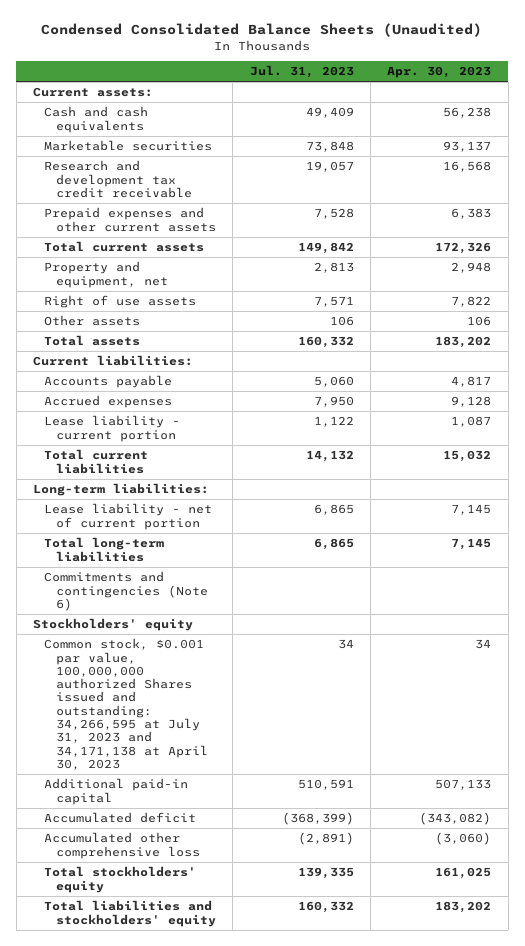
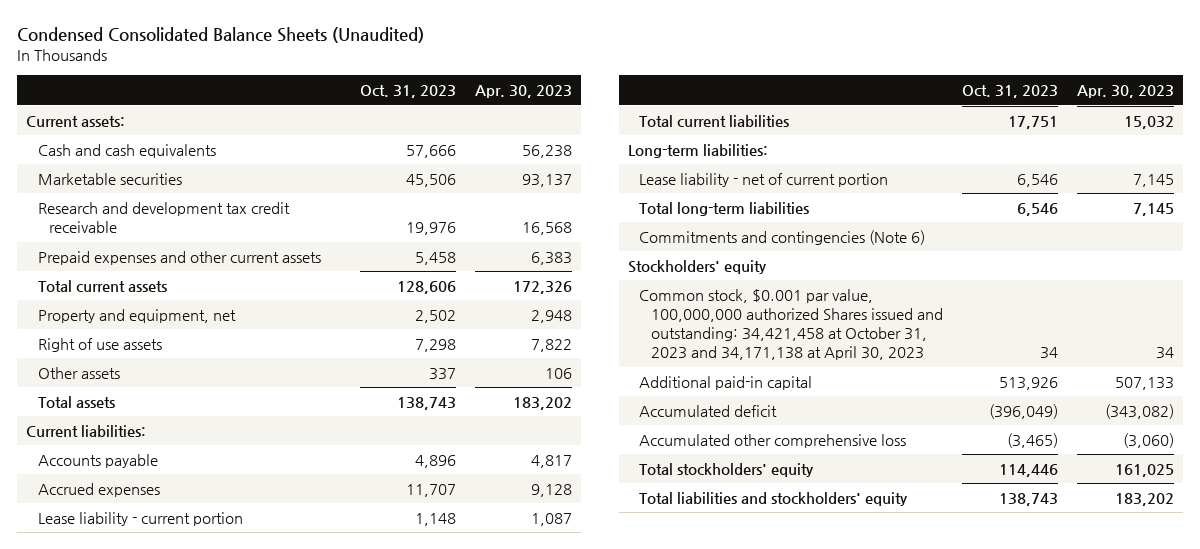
[249,65,354,79] Jul. 31, 2023 -> none
none -> [359,85,456,99] Oct. 31, 2023
[44,638,208,770] Common stock, $0.001 par value, 100,000,000 authorized Shares issued and outstanding: 34,266,595 at July 31, 2023 and 34,171,138 at April 30, 2023 -> [639,288,943,361] Common stock, $0.001 par value, 100,000,000 authorized Shares issued and outstanding: 34,421,458 at October 31, 2023 and 34,171,138 at April 30, 2023

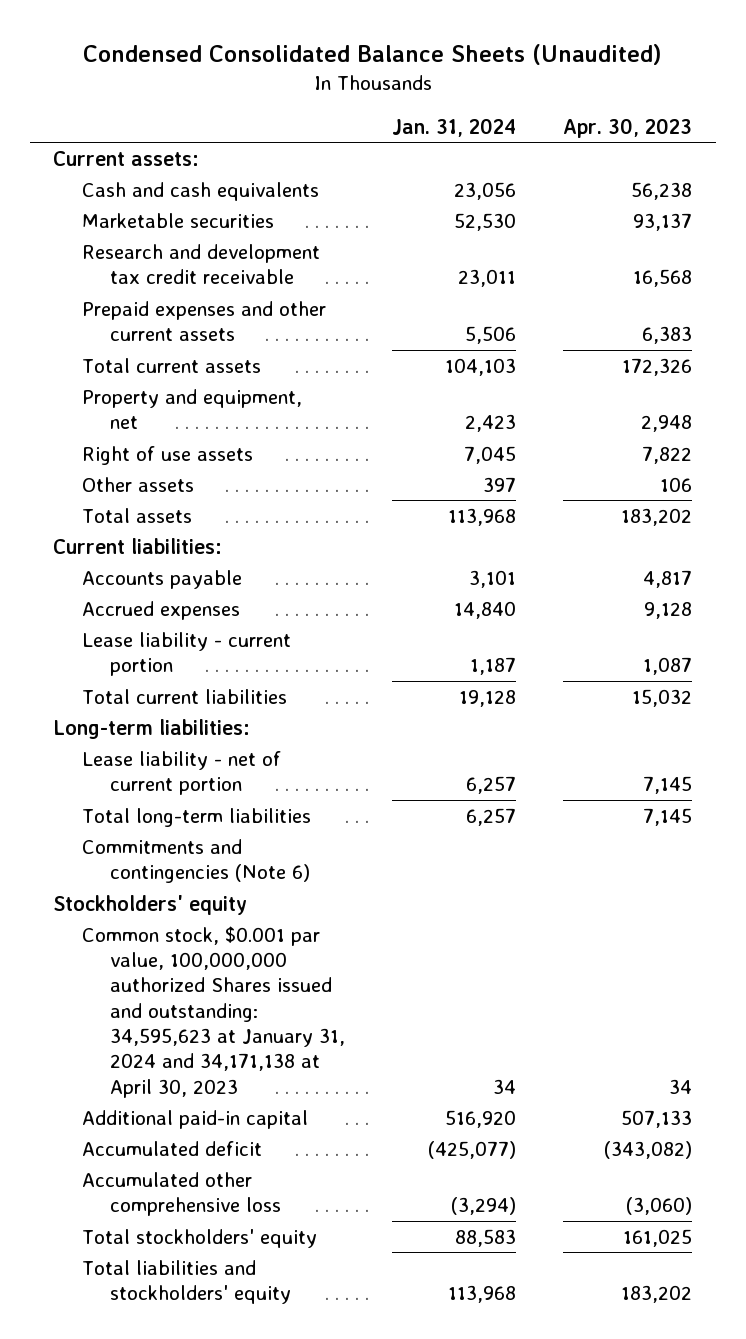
[359,85,456,99] Oct. 31, 2023 -> none
none -> [392,117,517,137] Jan. 31, 2024
[639,288,943,361] Common stock, $0.001 par value, 100,000,000 authorized Shares issued and outstanding: 34,421,458 at October 31, 2023 and 34,171,138 at April 30, 2023 -> [81,925,346,1098] Common stock, $0.001 par value, 100,000,000 authorized Shares issued and outstanding: 34,595,623 at January 31, 2024 and 34,171,138 at April 30, 2023

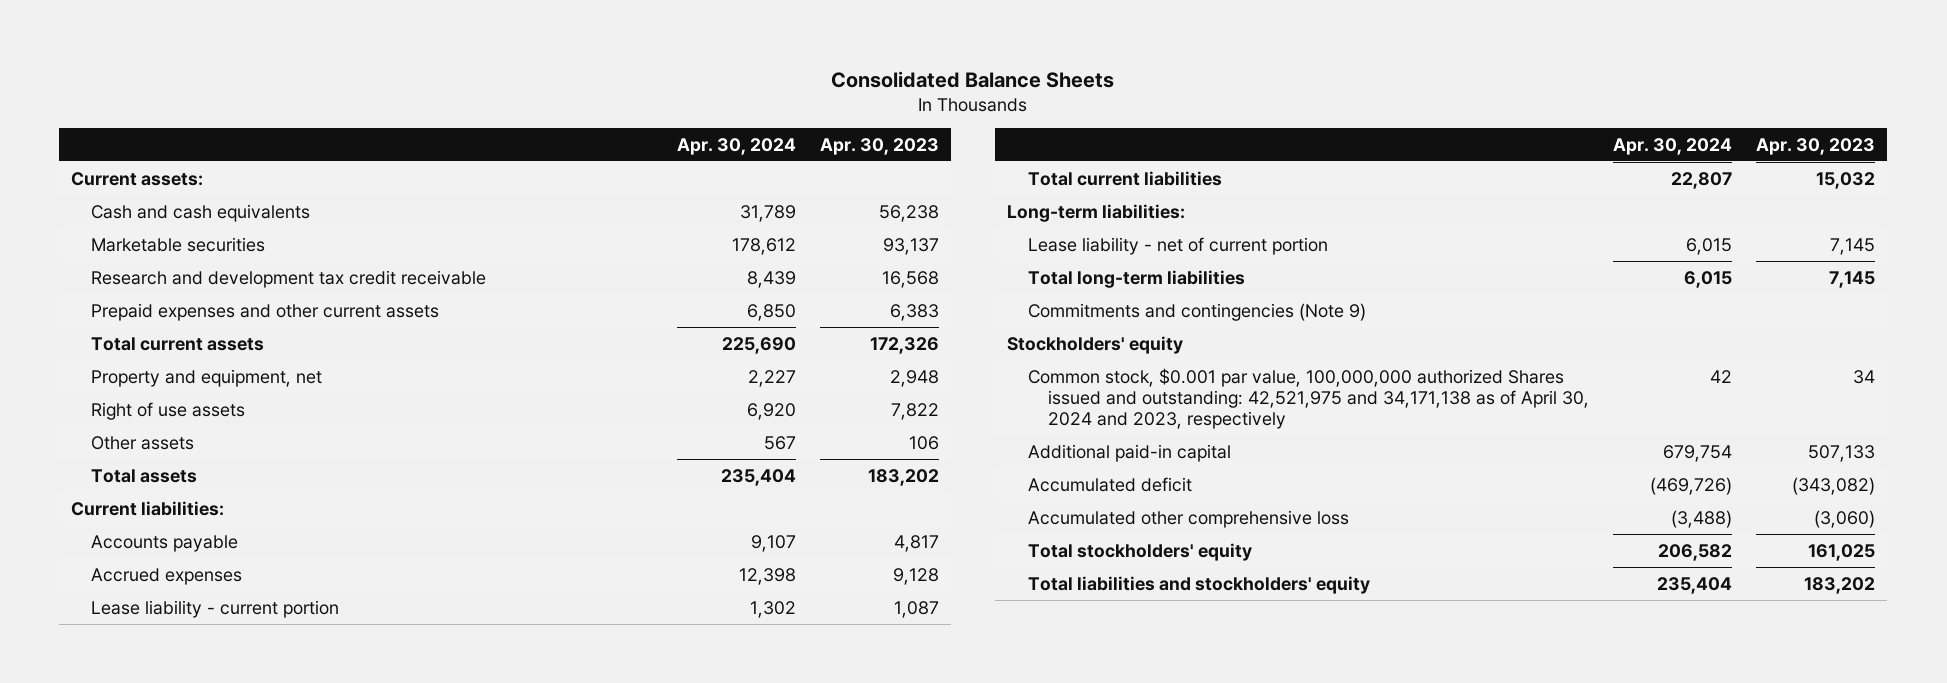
[82,44,662,66] Condensed Consolidated Balance Sheets (Unaudited) -> [831,70,1115,88] Consolidated Balance Sheets
[392,117,517,137] Jan. 31, 2024 -> none
none -> [676,137,796,155] Apr. 30, 2024
[81,838,311,884] Commitments and contingencies (Note 6) -> [1027,302,1366,321] Commitments and contingencies (Note 9)
[81,925,346,1098] Common stock, $0.001 par value, 100,000,000 authorized Shares issued and outstanding: 34,595,623 at January 31, 2024 and 34,171,138 at April 30, 2023 -> [1027,367,1590,429] Common stock, $0.001 par value, 100,000,000 authorized Shares issued and outstanding: 42,521,975 and 34,171,138 as of April 30, 2024 and 2023, respectively

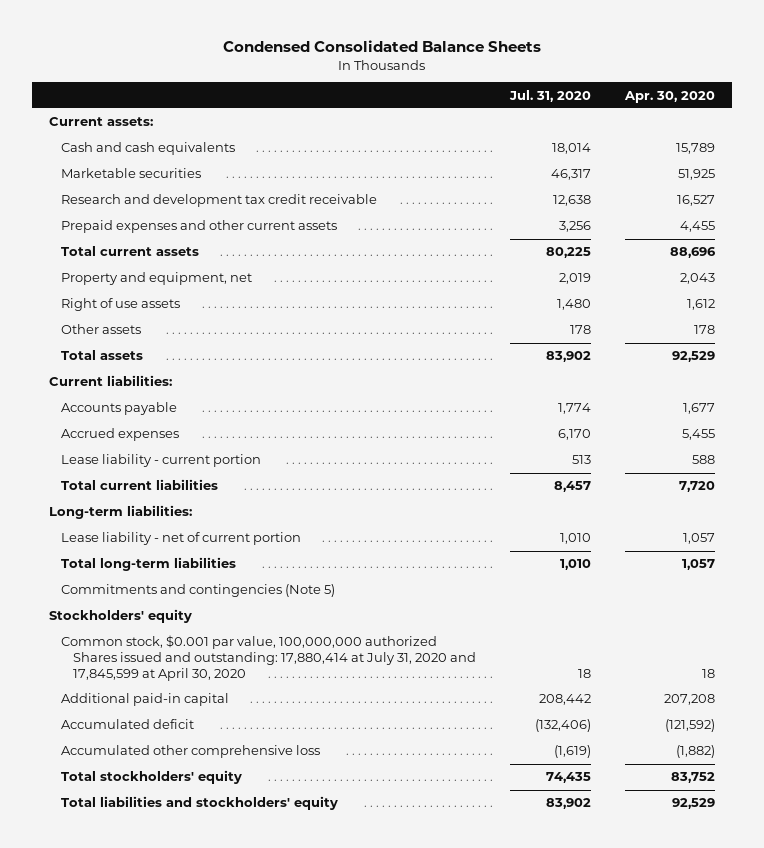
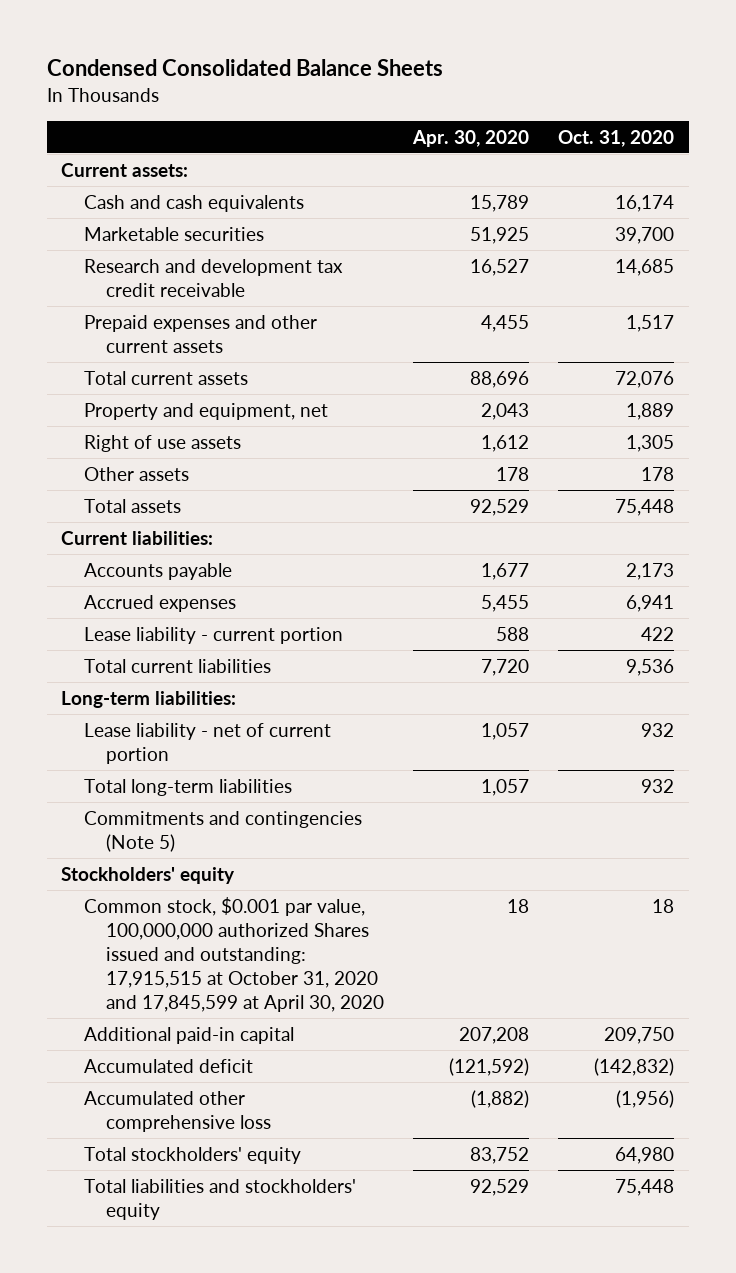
[508,89,591,102] Jul. 31, 2020 -> none
none -> [558,129,675,147] Oct. 31, 2020
[60,635,476,681] Common stock, $0.001 par value, 100,000,000 authorized Shares issued and outstanding: 17,880,414 at July 31, 2020 and 17,845,599 at April 30, 2020 -> [83,896,384,1012] Common stock, $0.001 par value, 100,000,000 authorized Shares issued and outstanding: 17,915,515 at October 31, 2020 and 17,845,599 at April 30, 2020

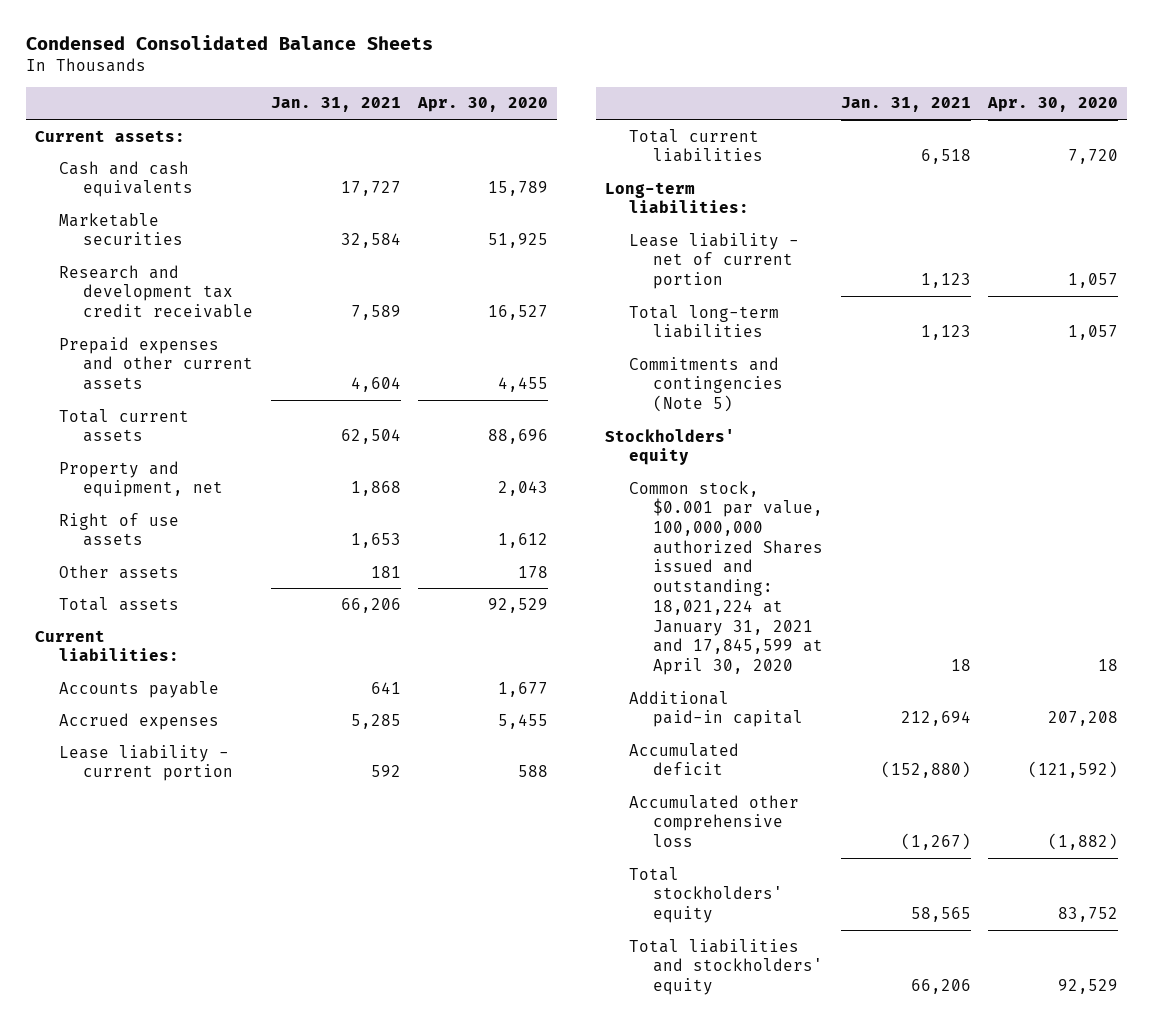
[558,129,675,147] Oct. 31, 2020 -> none
none -> [270,97,401,113] Jan. 31, 2021
[83,896,384,1012] Common stock, $0.001 par value, 100,000,000 authorized Shares issued and outstanding: 17,915,515 at October 31, 2020 and 17,845,599 at April 30, 2020 -> [629,480,824,676] Common stock, $0.001 par value, 100,000,000 authorized Shares issued and outstanding: 18,021,224 at January 31, 2021 and 17,845,599 at April 30, 2020

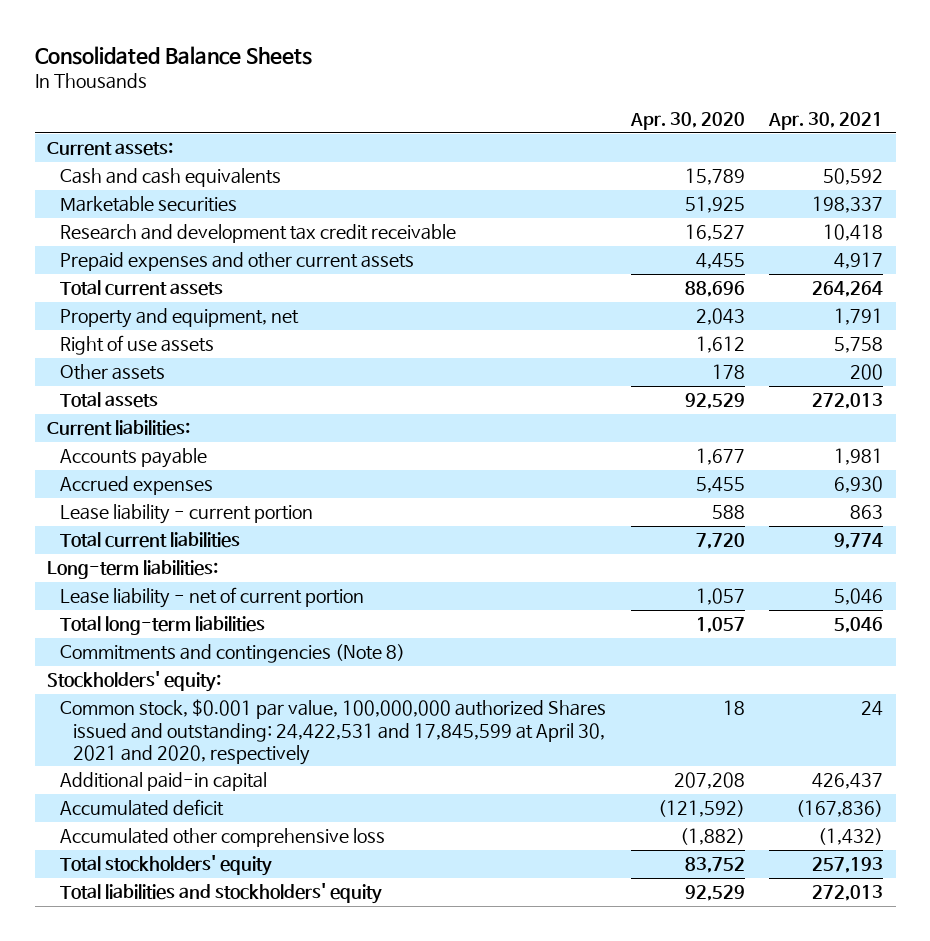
[25,35,433,51] Condensed Consolidated Balance Sheets -> [34,45,312,65] Consolidated Balance Sheets
[270,97,401,113] Jan. 31, 2021 -> none
none -> [768,112,884,131] Apr. 30, 2021
[629,356,784,413] Commitments and contingencies (Note 5) -> [59,644,405,664] Commitments and contingencies (Note 8)
[605,428,736,466] Stockholders' equity -> [47,671,222,693] Stockholders' equity:
[629,480,824,676] Common stock, $0.001 par value, 100,000,000 authorized Shares issued and outstanding: 18,021,224 at January 31, 2021 and 17,845,599 at April 30, 2020 -> [59,699,606,765] Common stock, $0.001 par value, 100,000,000 authorized Shares issued and outstanding: 24,422,531 and 17,845,599 at April 30, 2021 and 2020, respectively

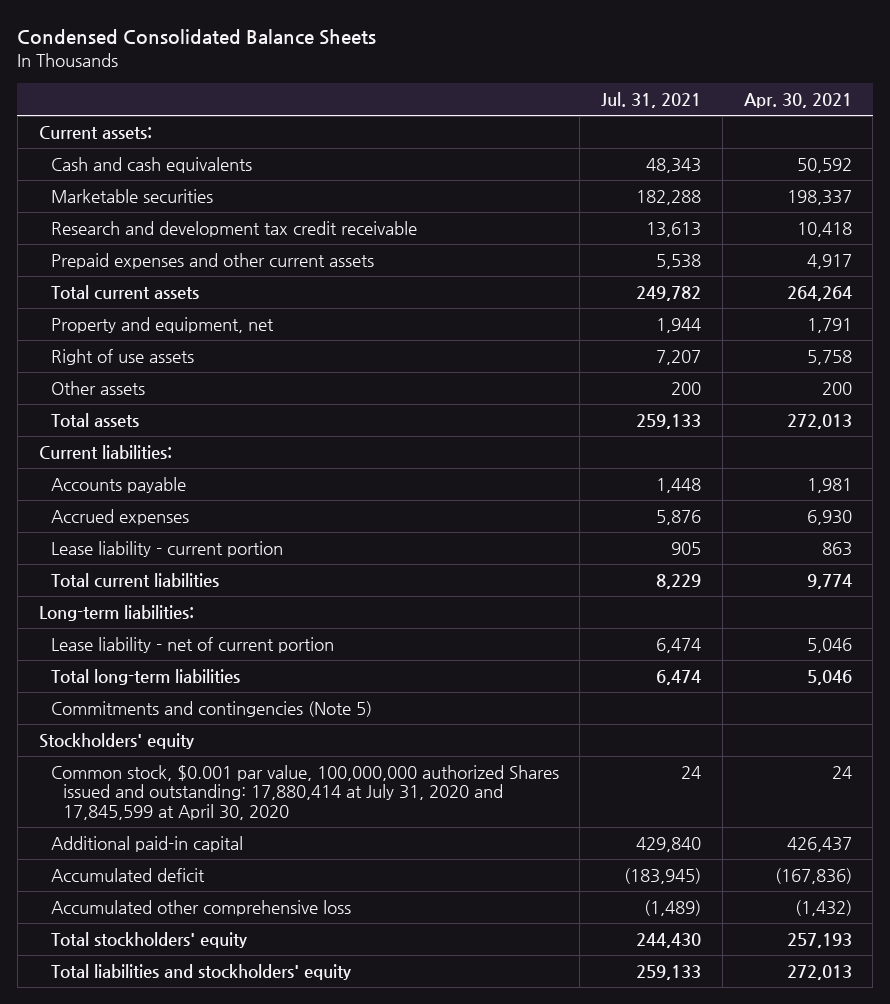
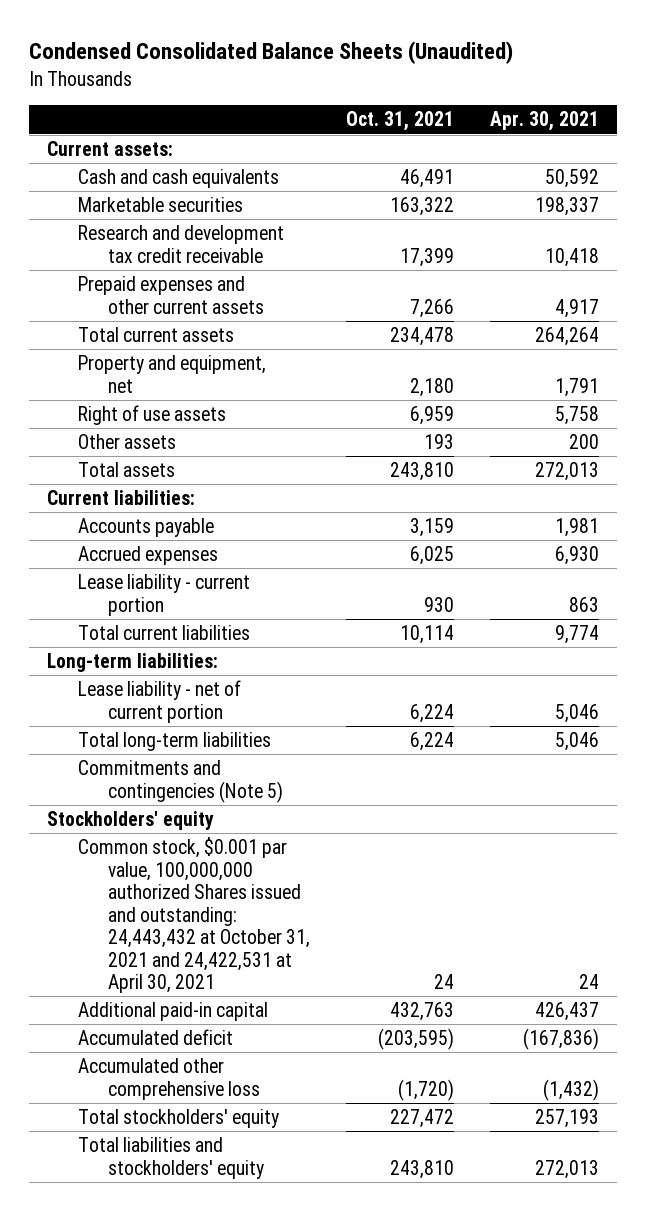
[17,29,377,46] Condensed Consolidated Balance Sheets -> [29,41,514,65] Condensed Consolidated Balance Sheets (Unaudited)
[601,91,702,108] Jul. 31, 2021 -> none
none -> [345,111,454,132] Oct. 31, 2021
[50,765,559,820] Common stock, $0.001 par value, 100,000,000 authorized Shares issued and outstanding: 17,880,414 at July 31, 2020 and 17,845,599 at April 30, 2020 -> [77,837,310,994] Common stock, $0.001 par value, 100,000,000 authorized Shares issued and outstanding: 24,443,432 at October 31, 2021 and 24,422,531 at April 30, 2021

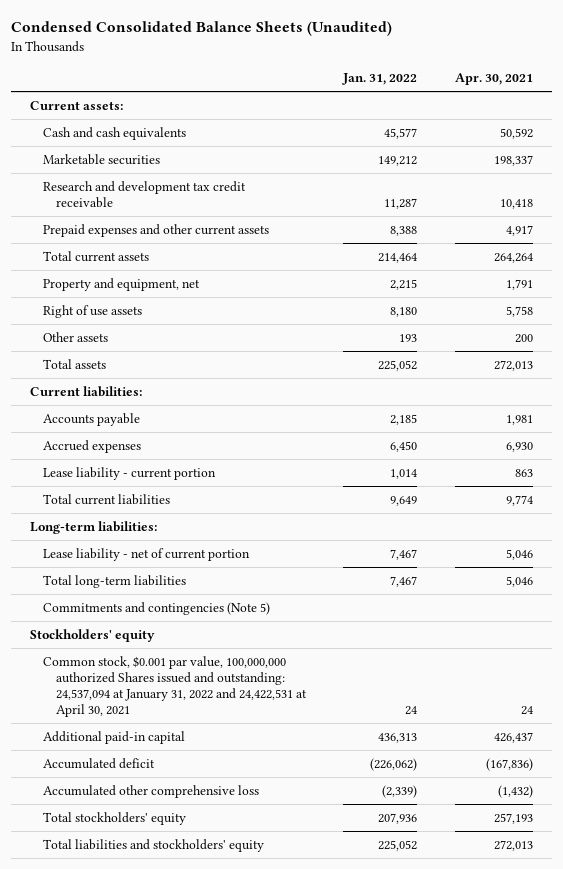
[345,111,454,132] Oct. 31, 2021 -> none
none -> [342,73,418,86] Jan. 31, 2022
[77,837,310,994] Common stock, $0.001 par value, 100,000,000 authorized Shares issued and outstanding: 24,443,432 at October 31, 2021 and 24,422,531 at April 30, 2021 -> [42,655,307,718] Common stock, $0.001 par value, 100,000,000 authorized Shares issued and outstanding: 24,537,094 at January 31, 2022 and 24,422,531 at April 30, 2021

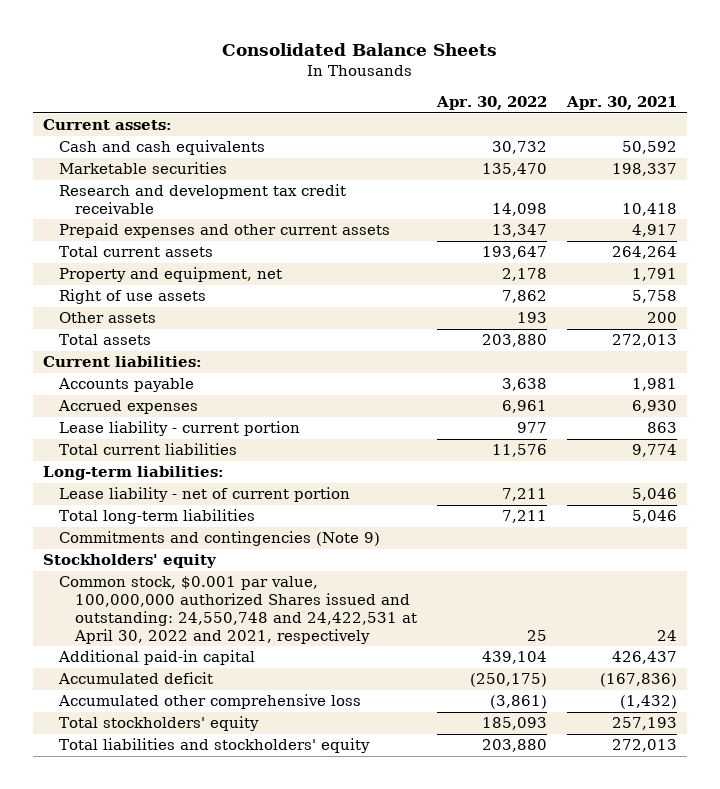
[11,21,393,37] Condensed Consolidated Balance Sheets (Unaudited) -> [221,42,497,56] Consolidated Balance Sheets
[342,73,418,86] Jan. 31, 2022 -> none
none -> [436,96,548,111] Apr. 30, 2022
[42,601,270,615] Commitments and contingencies (Note 5) -> [59,531,381,547] Commitments and contingencies (Note 9)
[42,655,307,718] Common stock, $0.001 par value, 100,000,000 authorized Shares issued and outstanding: 24,537,094 at January 31, 2022 and 24,422,531 at April 30, 2021 -> [59,576,418,644] Common stock, $0.001 par value, 100,000,000 authorized Shares issued and outstanding: 24,550,748 and 24,422,531 at April 30, 2022 and 2021, respectively

